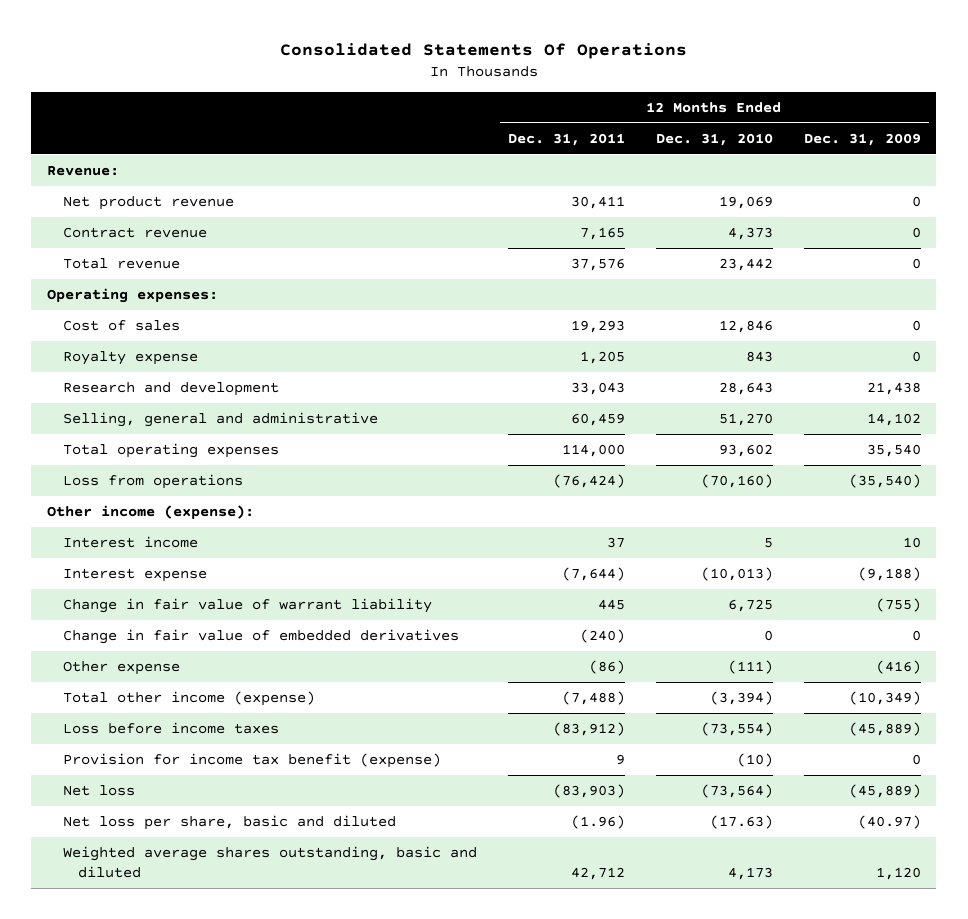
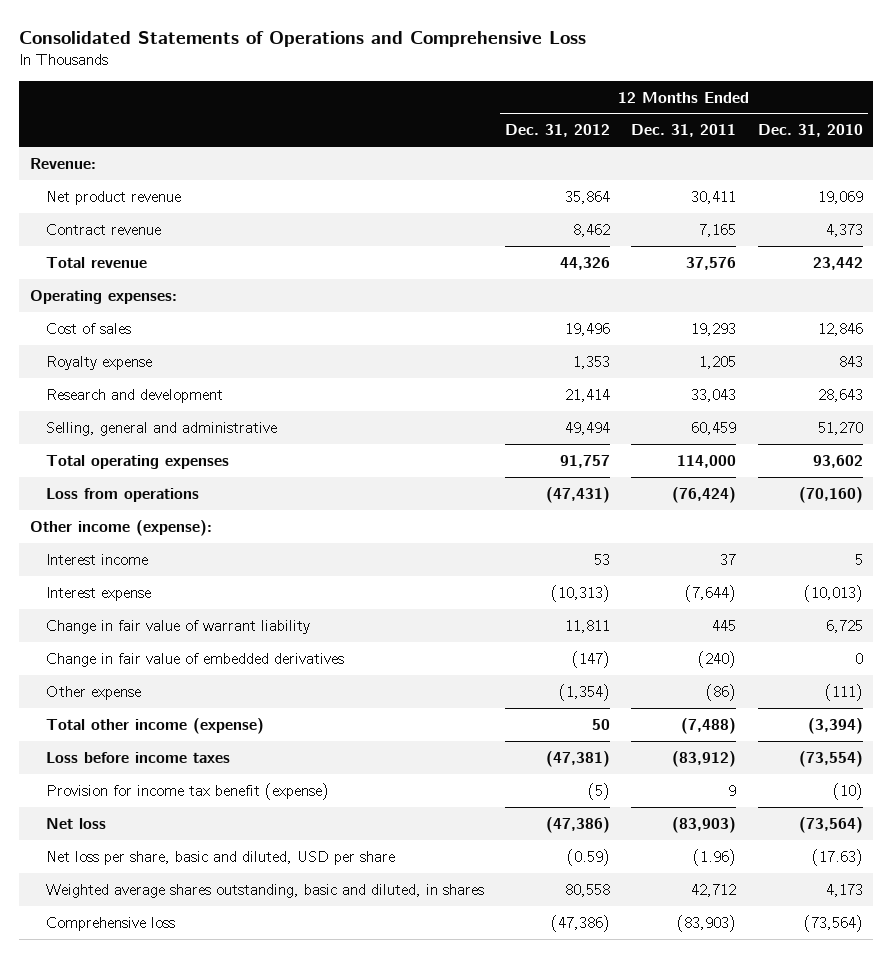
[279,43,687,60] Consolidated Statements Of Operations -> [18,30,586,47] Consolidated Statements of Operations and Comprehensive Loss
[803,132,921,146] Dec. 31, 2009 -> none
none -> [505,124,611,138] Dec. 31, 2012
[62,815,396,831] Net loss per share, basic and diluted -> [45,850,395,865] Net loss per share, basic and diluted, USD per share
[62,846,477,878] Weighted average shares outstanding, basic and diluted -> [45,883,484,898] Weighted average shares outstanding, basic and diluted, in shares
none -> [45,916,175,931] Comprehensive loss

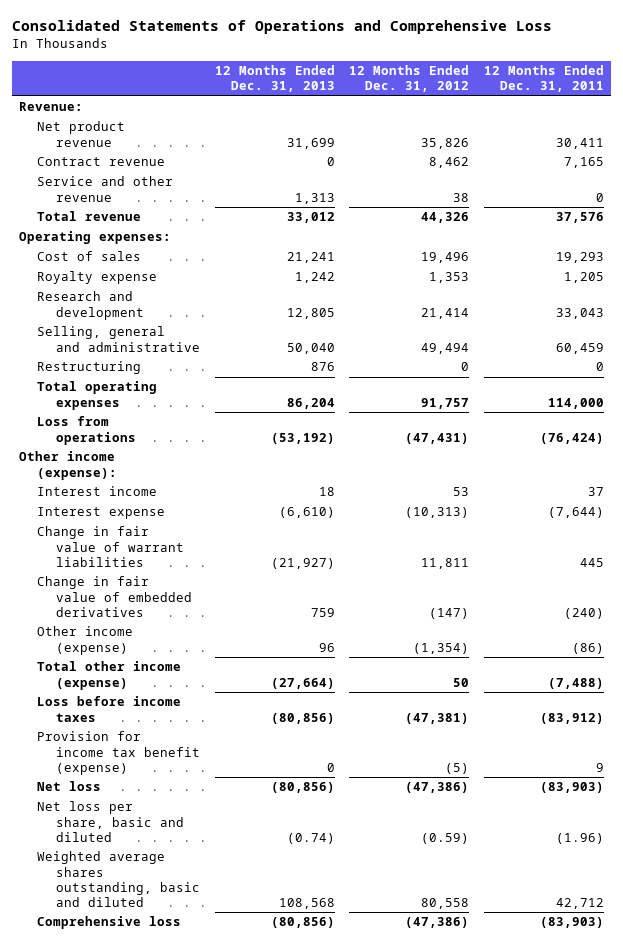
[757,124,863,138] Dec. 31, 2010 -> none
none -> [214,65,335,93] 12 Months Ended Dec. 31, 2013
[565,190,611,204] 35,864 -> [421,137,470,149] 35,826
none -> [37,176,174,202] Service and other revenue
none -> [37,361,142,375] Restructuring
[45,619,310,634] Change in fair value of warrant liability -> [37,526,184,567] Change in fair value of warrant liabilities
[45,685,141,700] Other expense -> [37,626,134,655] Other income (expense)
[45,850,395,865] Net loss per share, basic and diluted, USD per share -> [37,801,184,842] Net loss per share, basic and diluted
[45,883,484,898] Weighted average shares outstanding, basic and diluted, in shares -> [37,851,200,907] Weighted average shares outstanding, basic and diluted

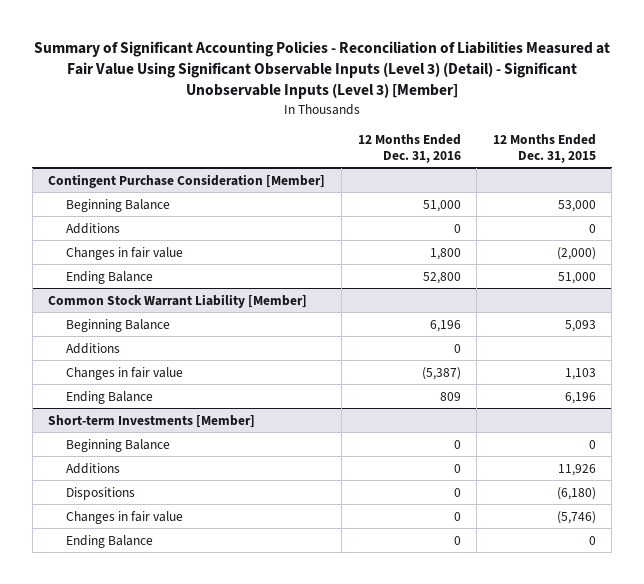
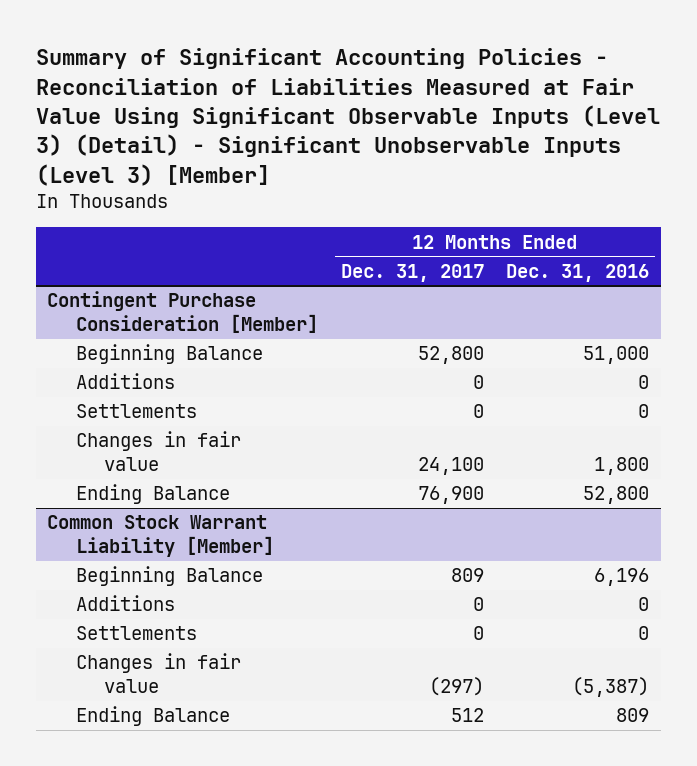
[492,133,596,163] 12 Months Ended Dec. 31, 2015 -> none
none -> [340,263,484,282] Dec. 31, 2017
none -> [75,404,197,419] Settlements
none -> [75,626,197,641] Settlements
[48,414,256,428] Short-term Investments [Member] -> none
[65,438,170,452] Beginning Balance -> none
[65,462,120,474] Additions -> none
[65,486,135,500] Dispositions -> none
[65,510,183,524] Changes in fair value -> none
[65,534,153,548] Ending Balance -> none

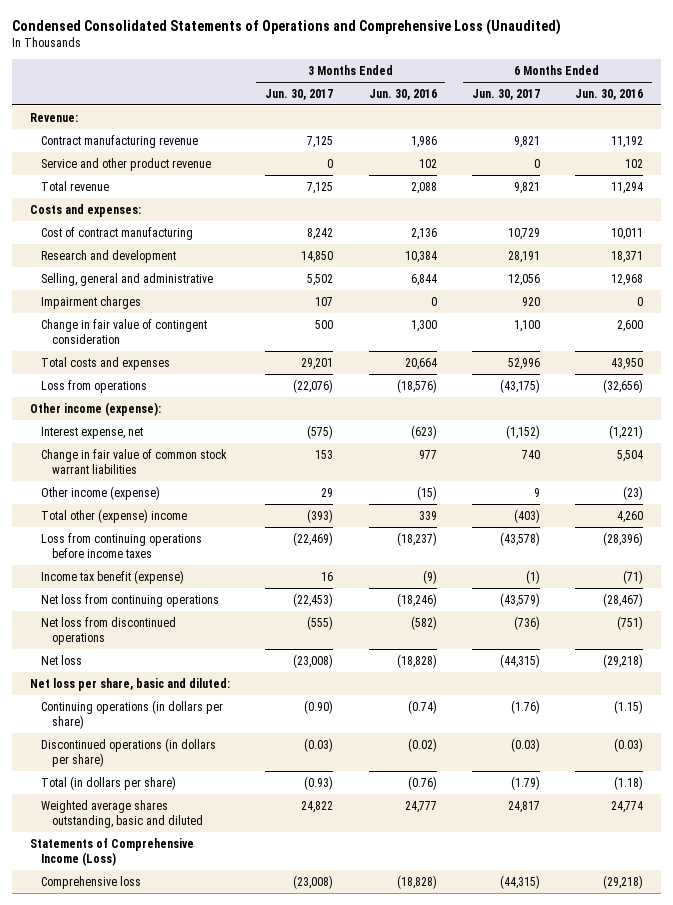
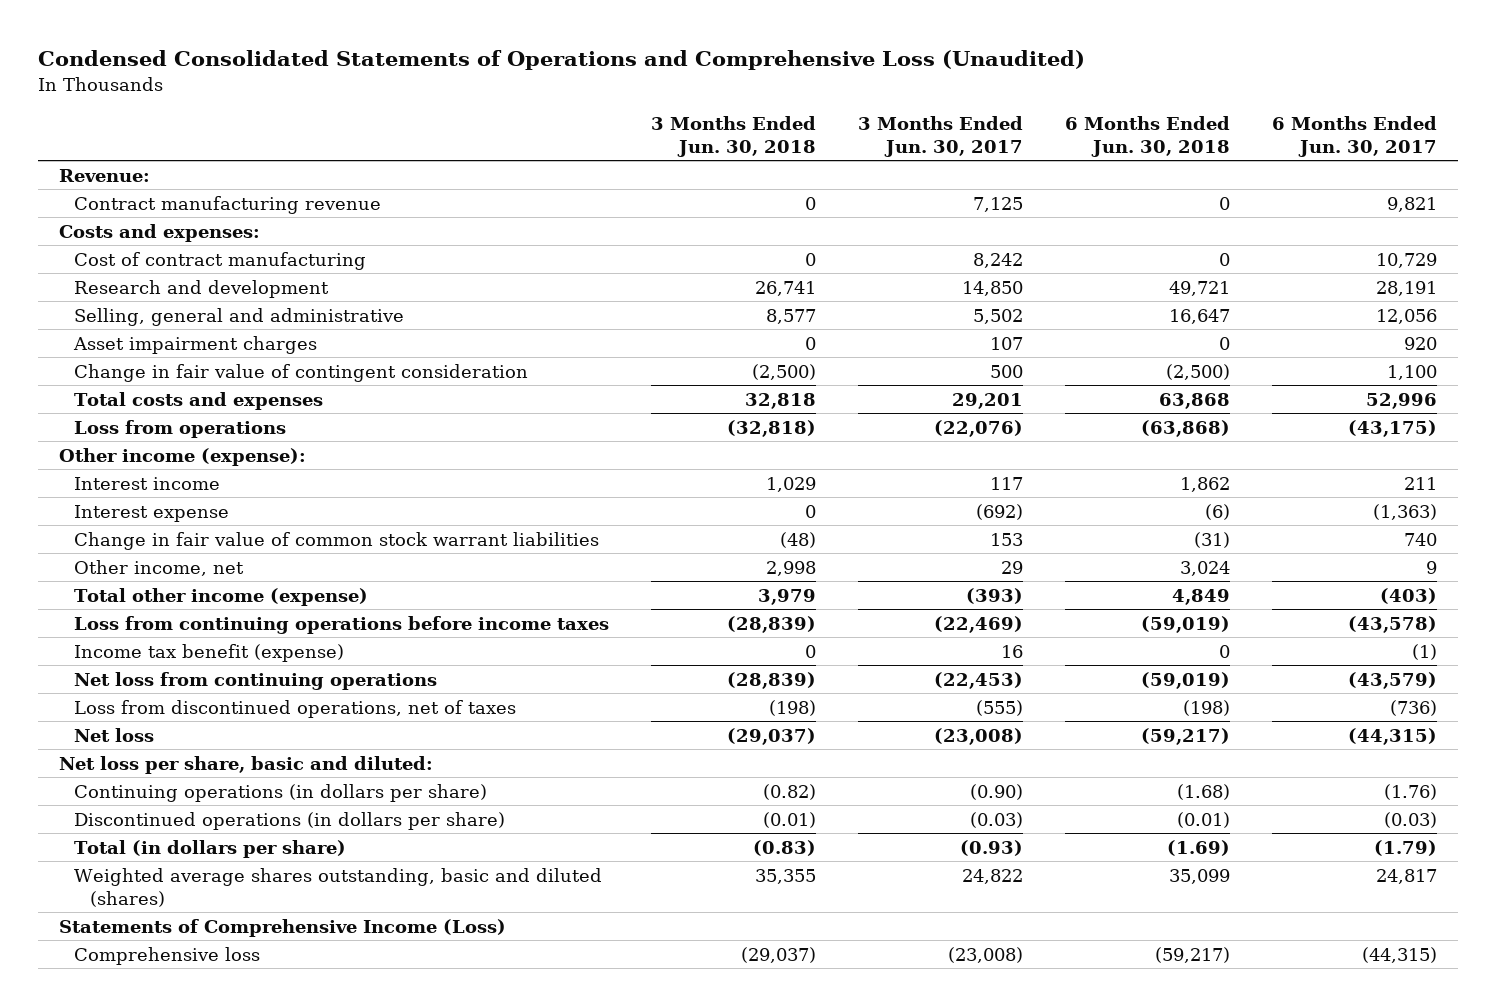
[368,88,437,100] Jun. 30, 2016 -> none
[575,88,644,100] Jun. 30, 2016 -> none
none -> [651,115,817,157] 3 Months Ended Jun. 30, 2018
none -> [1065,115,1231,157] 6 Months Ended Jun. 30, 2018
[41,157,212,171] Service and other product revenue -> none
[41,180,110,191] Total revenue -> none
[41,295,142,309] Impairment charges -> [73,335,318,354] Asset impairment charges
none -> [74,476,221,490] Interest income
[41,426,144,439] Interest expense, net -> [74,504,230,522] Interest expense
[307,424,334,439] (575) -> [976,503,1024,520] (692)
[505,424,540,439] (1,152) -> [1372,503,1437,520] (1,363)
[41,485,161,500] Other income (expense) -> [74,559,245,576] Other income, net
[41,508,188,523] Total other (expense) income -> [74,587,369,606] Total other income (expense)
[41,616,177,645] Net loss from discontinued operations -> [74,699,517,718] Loss from discontinued operations, net of taxes
[41,799,204,828] Weighted average shares outstanding, basic and diluted -> [74,867,603,907] Weighted average shares outstanding, basic and diluted (shares)

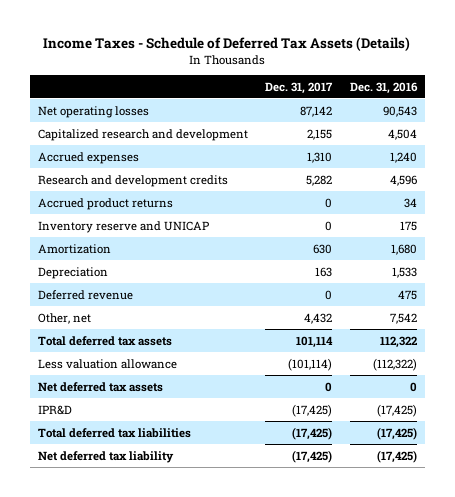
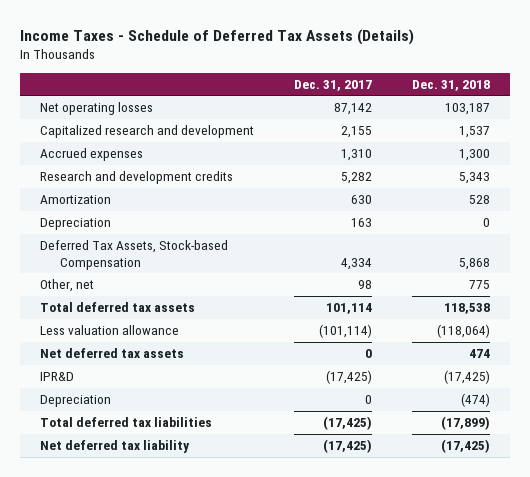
[349,81,418,94] Dec. 31, 2016 -> none
none -> [412,79,491,91] Dec. 31, 2018
[38,197,174,210] Accrued product returns -> none
[38,220,210,233] Inventory reserve and UNICAP -> none
[38,289,134,300] Deferred revenue -> none
none -> [40,240,229,271] Deferred Tax Assets, Stock-based Compensation
[304,312,333,324] 4,432 -> [358,280,373,290] 98
none -> [40,395,112,408] Depreciation

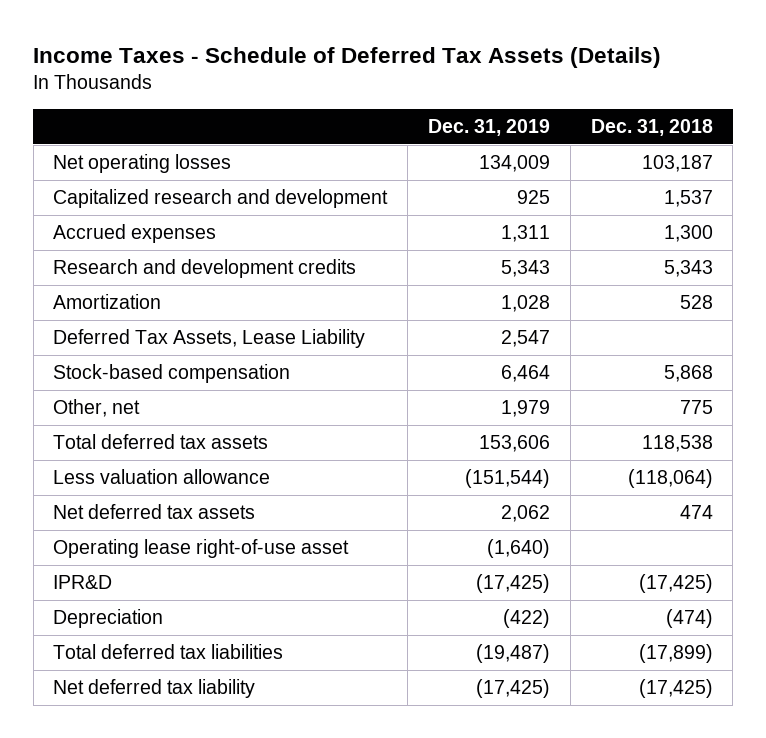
[294,79,373,91] Dec. 31, 2017 -> none
none -> [428,118,551,136] Dec. 31, 2019
[40,218,112,231] Depreciation -> none
none -> [53,329,366,349] Deferred Tax Assets, Lease Liability
[40,240,229,271] Deferred Tax Assets, Stock-based Compensation -> [53,364,291,384] Stock-based compensation
none -> [53,539,350,559] Operating lease right-of-use asset

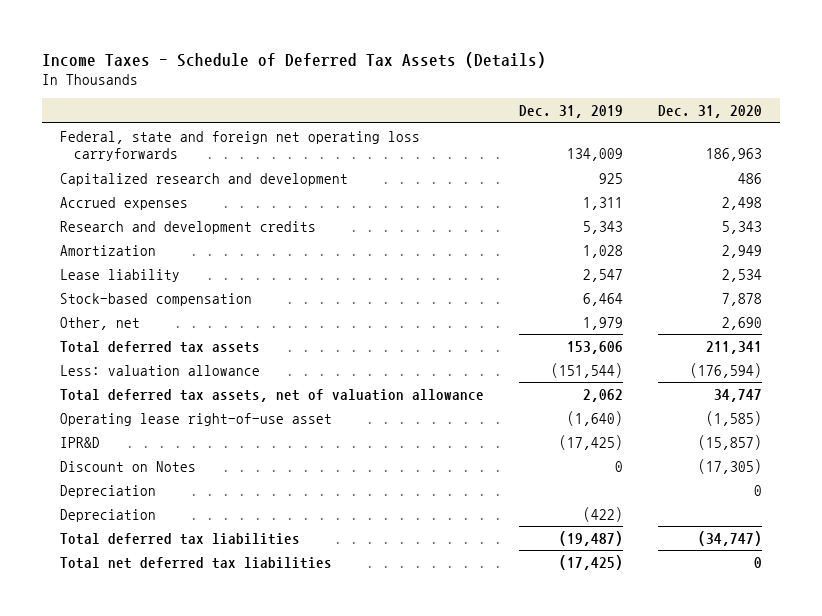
[590,118,713,136] Dec. 31, 2018 -> none
none -> [658,105,763,119] Dec. 31, 2020
[53,154,232,174] Net operating losses -> [60,130,421,162] Federal, state and foreign net operating loss carryforwards
[53,329,366,349] Deferred Tax Assets, Lease Liability -> [60,268,181,282] Lease liability
[53,469,271,485] Less valuation allowance -> [60,364,261,376] Less: valuation allowance
[53,504,256,520] Net deferred tax assets -> [60,388,485,402] Total deferred tax assets, net of valuation allowance
none -> [60,460,197,472] Discount on Notes
none -> [60,484,157,498] Depreciation
[53,679,256,699] Net deferred tax liability -> [60,556,333,569] Total net deferred tax liabilities

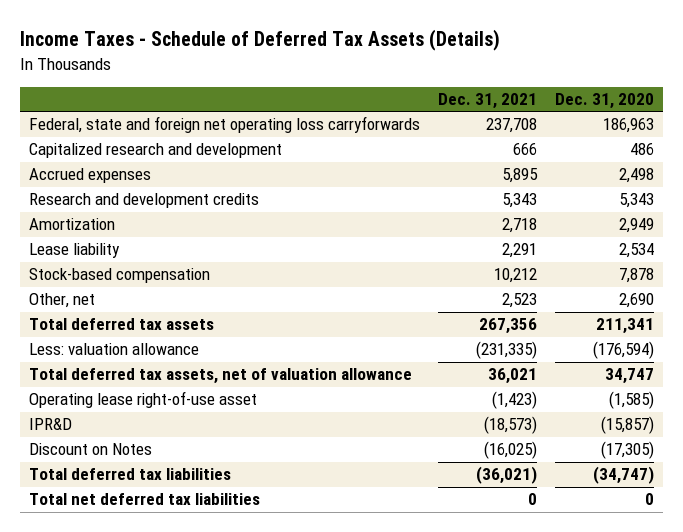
[519,105,624,119] Dec. 31, 2019 -> none
none -> [437,93,537,110] Dec. 31, 2021
[60,484,157,498] Depreciation -> none
[60,508,157,522] Depreciation -> none

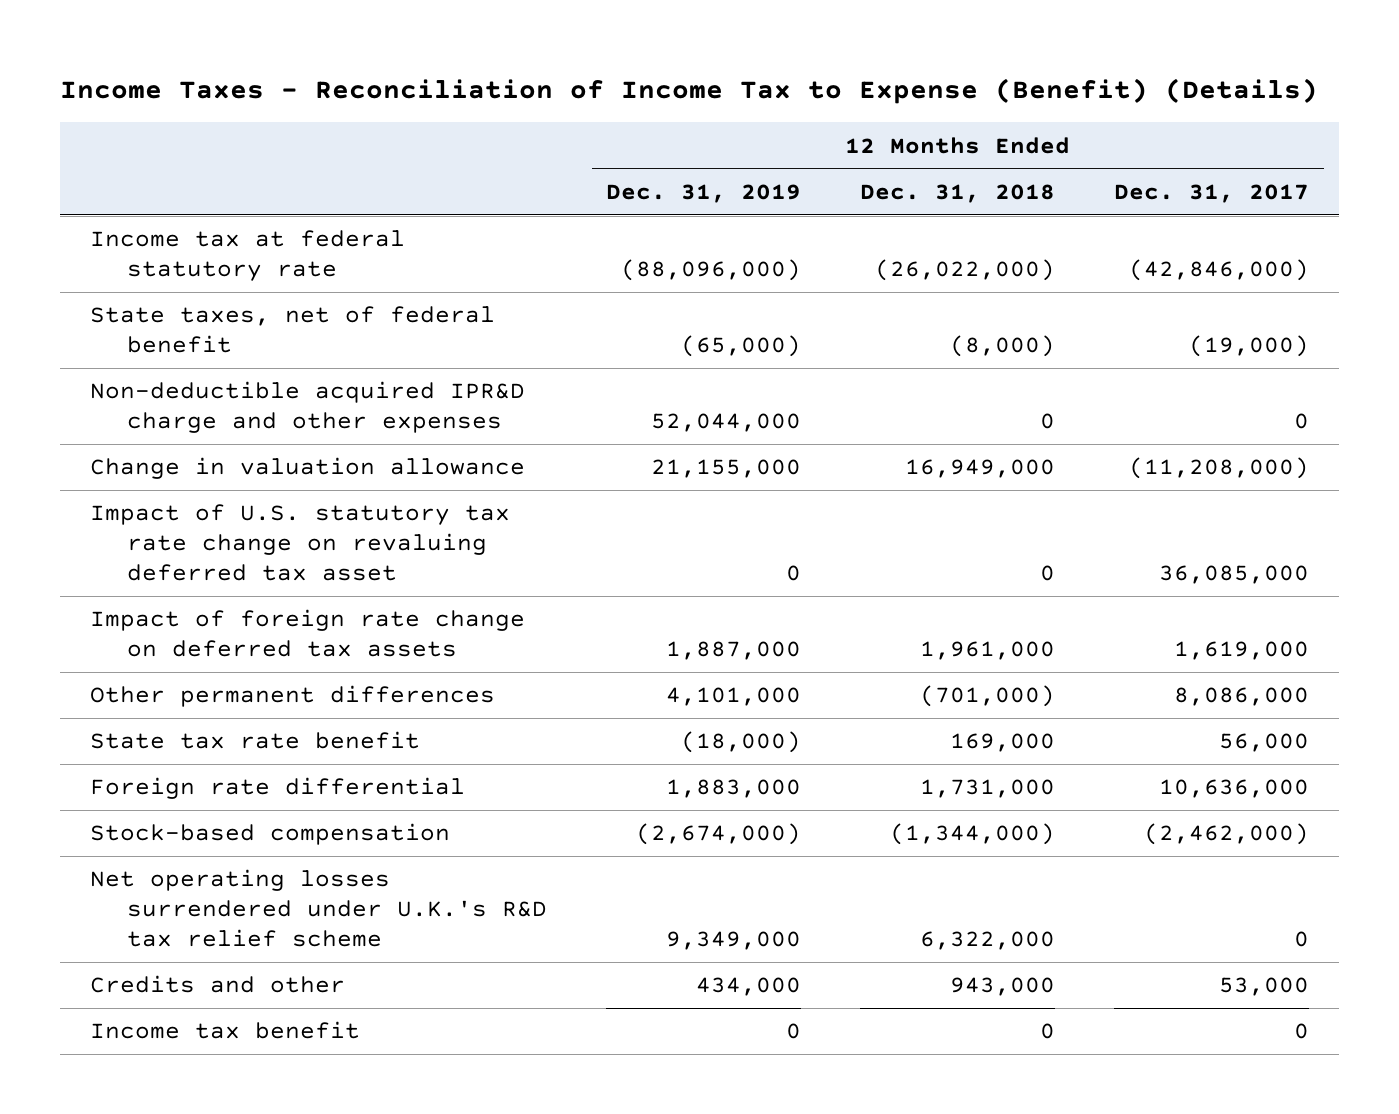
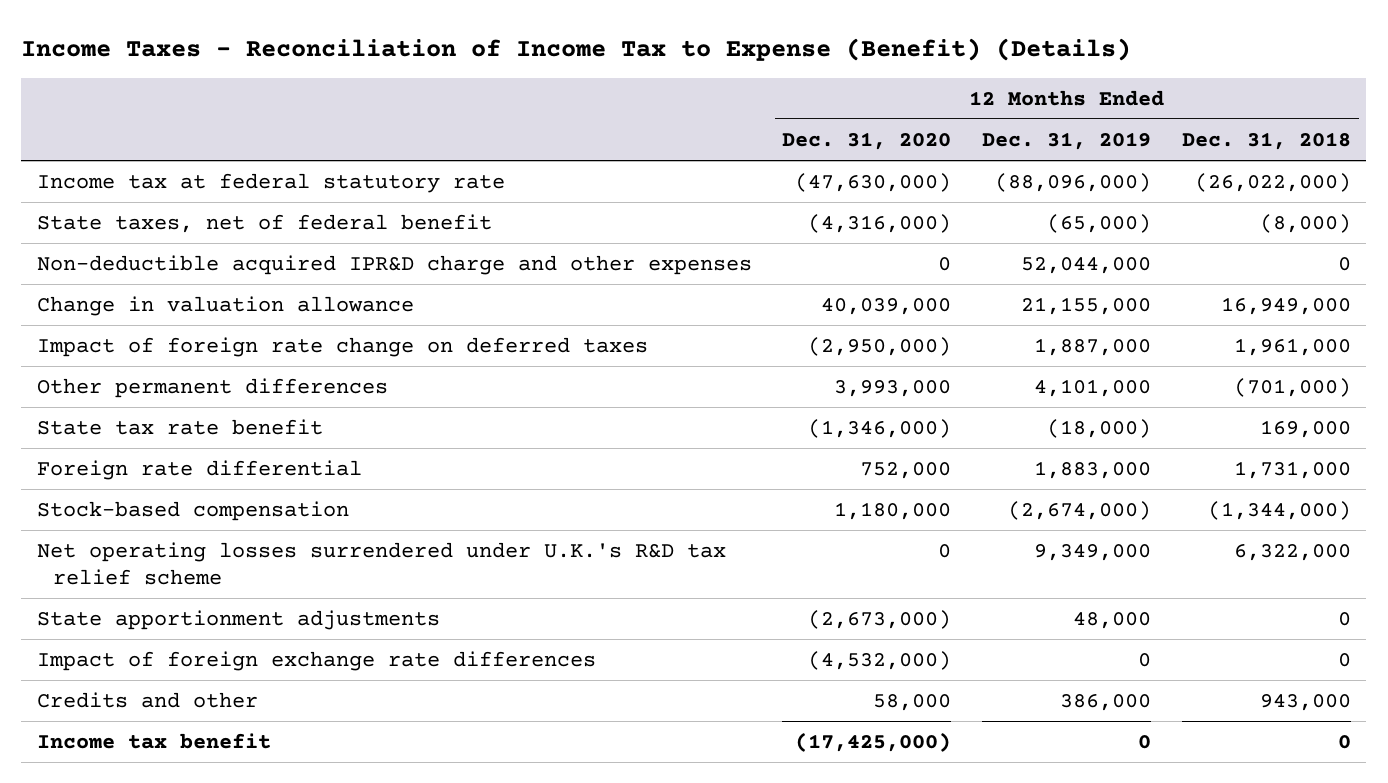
[1114,183,1310,203] Dec. 31, 2017 -> none
none -> [782,131,952,150] Dec. 31, 2020
[89,504,510,581] Impact of U.S. statutory tax rate change on revaluing deferred tax asset -> none
[89,609,525,658] Impact of foreign rate change on deferred tax assets -> [36,336,648,357] Impact of foreign rate change on deferred taxes
none -> [36,609,440,630] State apportionment adjustments
none -> [36,650,596,671] Impact of foreign exchange rate differences
[696,977,802,997] 434,000 -> [1060,693,1152,711] 386,000

